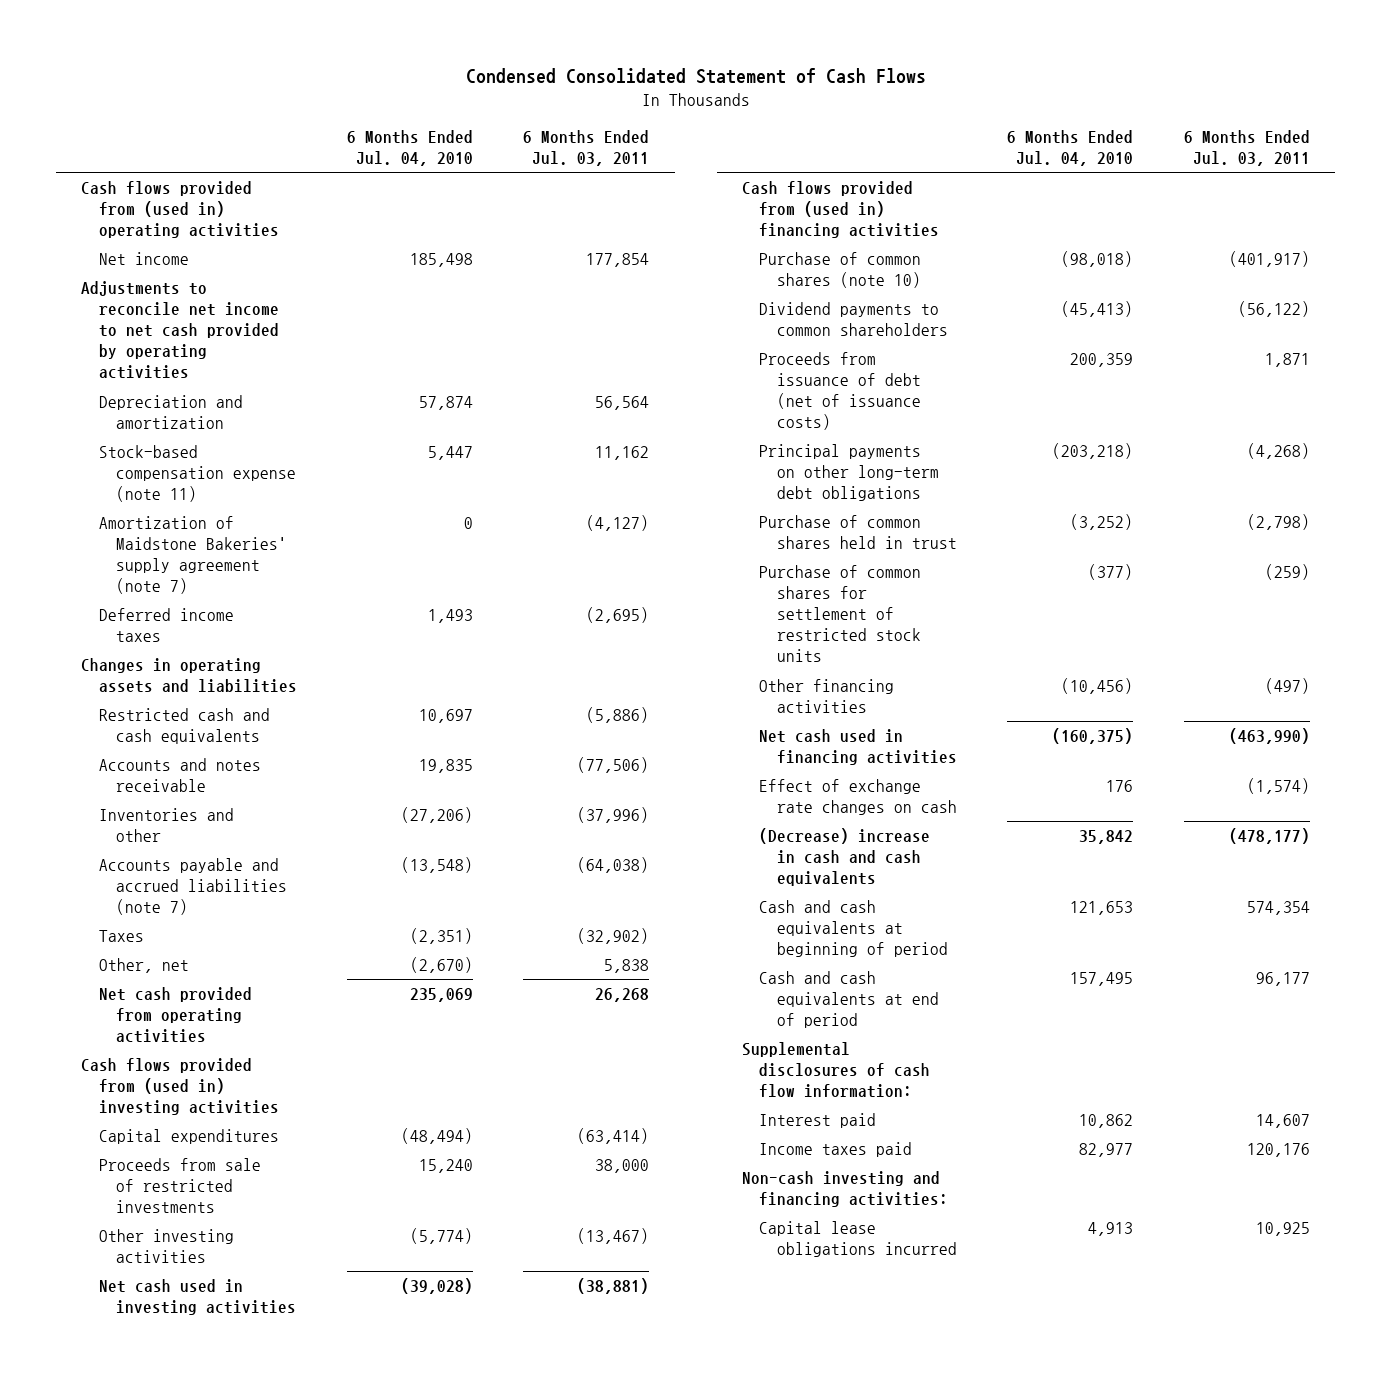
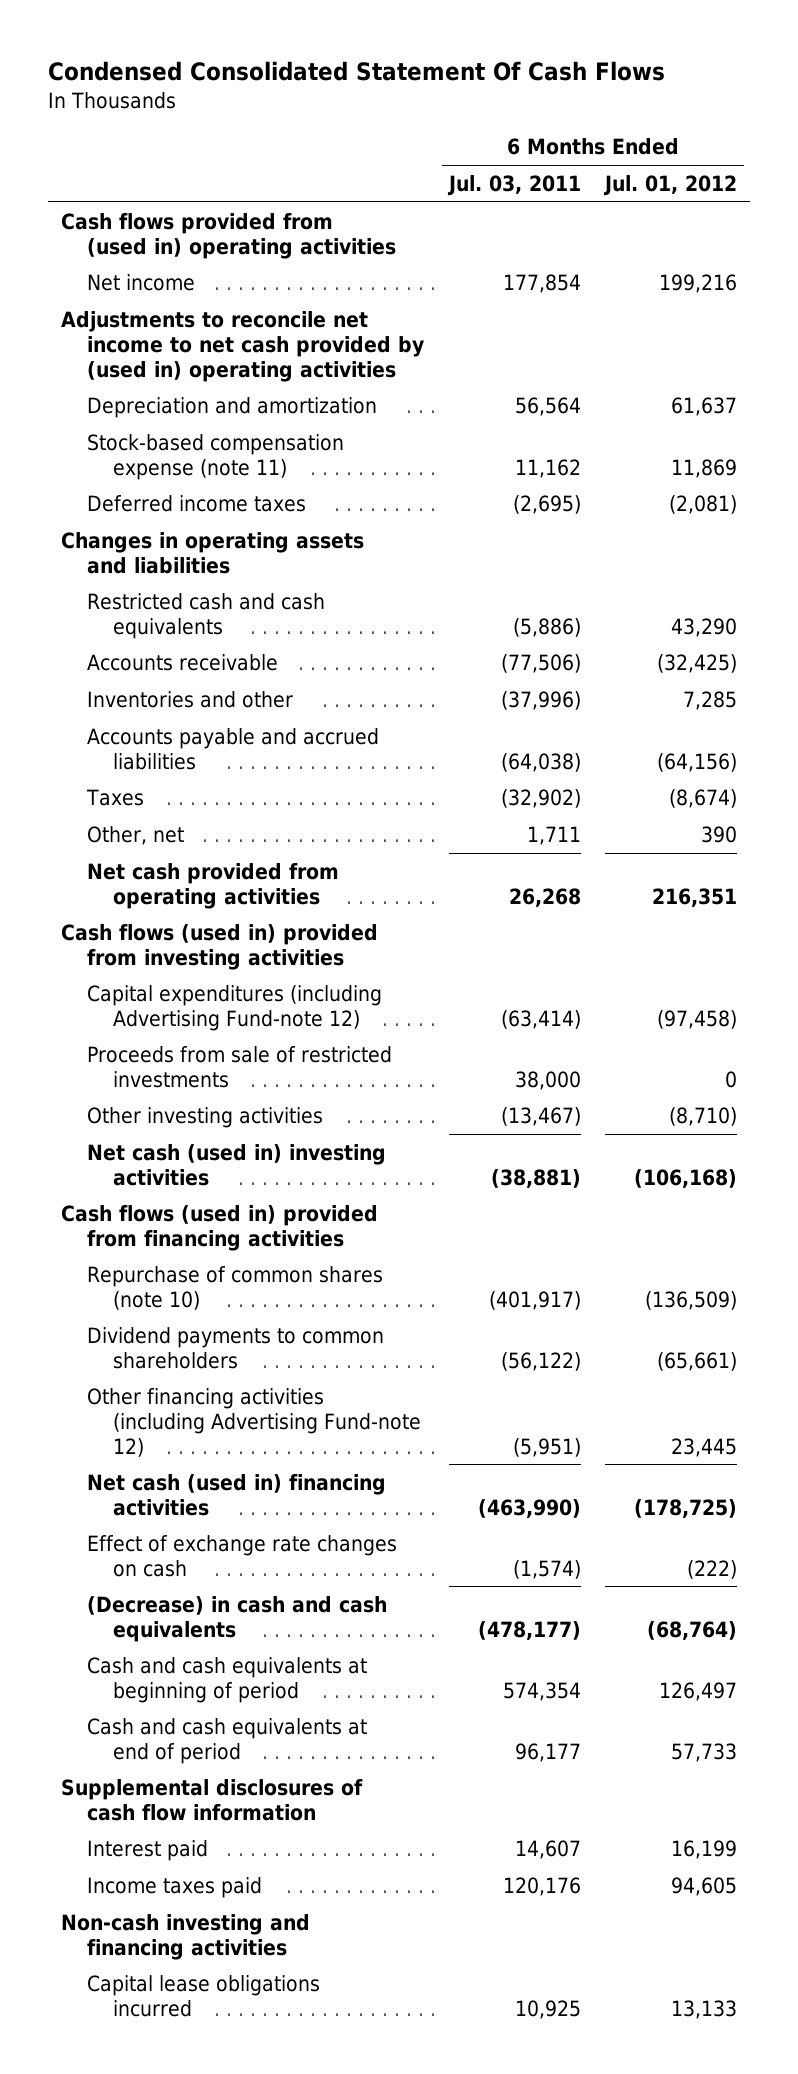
[465,68,926,85] Condensed Consolidated Statement of Cash Flows -> [48,61,666,82] Condensed Consolidated Statement Of Cash Flows
[347,129,474,166] 6 Months Ended Jul. 04, 2010 -> none
none -> [603,174,738,196] Jul. 01, 2012
[81,280,279,380] Adjustments to reconcile net income to net cash provided by operating activities -> [60,310,424,382] Adjustments to reconcile net income to net cash provided by (used in) operating activities
[98,515,288,595] Amortization of Maidstone Bakeries' supply agreement (note 7) -> none
[98,757,261,793] Accounts and notes receivable -> [86,653,278,671] Accounts receivable
[98,857,288,916] Accounts payable and accrued liabilities (note 7) -> [86,727,379,770] Accounts payable and accrued liabilities
[604,958,650,973] 5,838 -> [526,825,581,845] 1,711
[81,1057,279,1116] Cash flows provided from (used in) investing activities -> [60,923,378,970] Cash flows (used in) provided from investing activities
[98,1128,279,1144] Capital expenditures -> [86,984,382,1031] Capital expenditures (including Advertising Fund-note 12)
[98,1278,297,1316] Net cash used in investing activities -> [86,1143,386,1186] Net cash (used in) investing activities
[741,180,940,239] Cash flows provided from (used in) financing activities -> [60,1204,378,1251] Cash flows (used in) provided from financing activities
[759,251,922,289] Purchase of common shares (note 10) -> [86,1265,383,1310] Repurchase of common shares (note 10)
[759,351,921,431] Proceeds from issuance of debt (net of issuance costs) -> none
[759,443,939,502] Principal payments on other long-term debt obligations -> none
[759,514,957,550] Purchase of common shares held in trust -> none
[759,564,922,663] Purchase of common shares for settlement of restricted stock units -> none
[759,678,895,714] Other financing activities -> [86,1387,422,1457] Other financing activities (including Advertising Fund-note 12)
[1264,677,1310,694] (497) -> [512,1437,581,1457] (5,951)
[759,728,957,766] Net cash used in financing activities -> [86,1473,386,1516] Net cash (used in) financing activities
[759,827,931,887] (Decrease) increase in cash and cash equivalents -> [86,1595,387,1642] (Decrease) in cash and cash equivalents
[741,1041,931,1099] Supplemental disclosures of cash flow information: -> [60,1778,363,1821] Supplemental disclosures of cash flow information
[741,1170,949,1208] Non-cash investing and financing activities: -> [60,1913,310,1960] Non-cash investing and financing activities

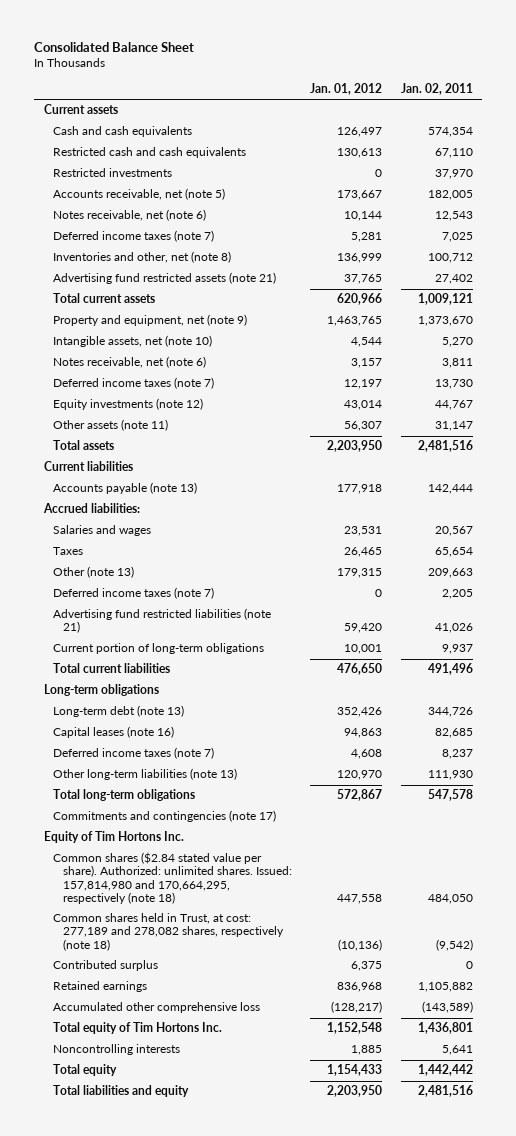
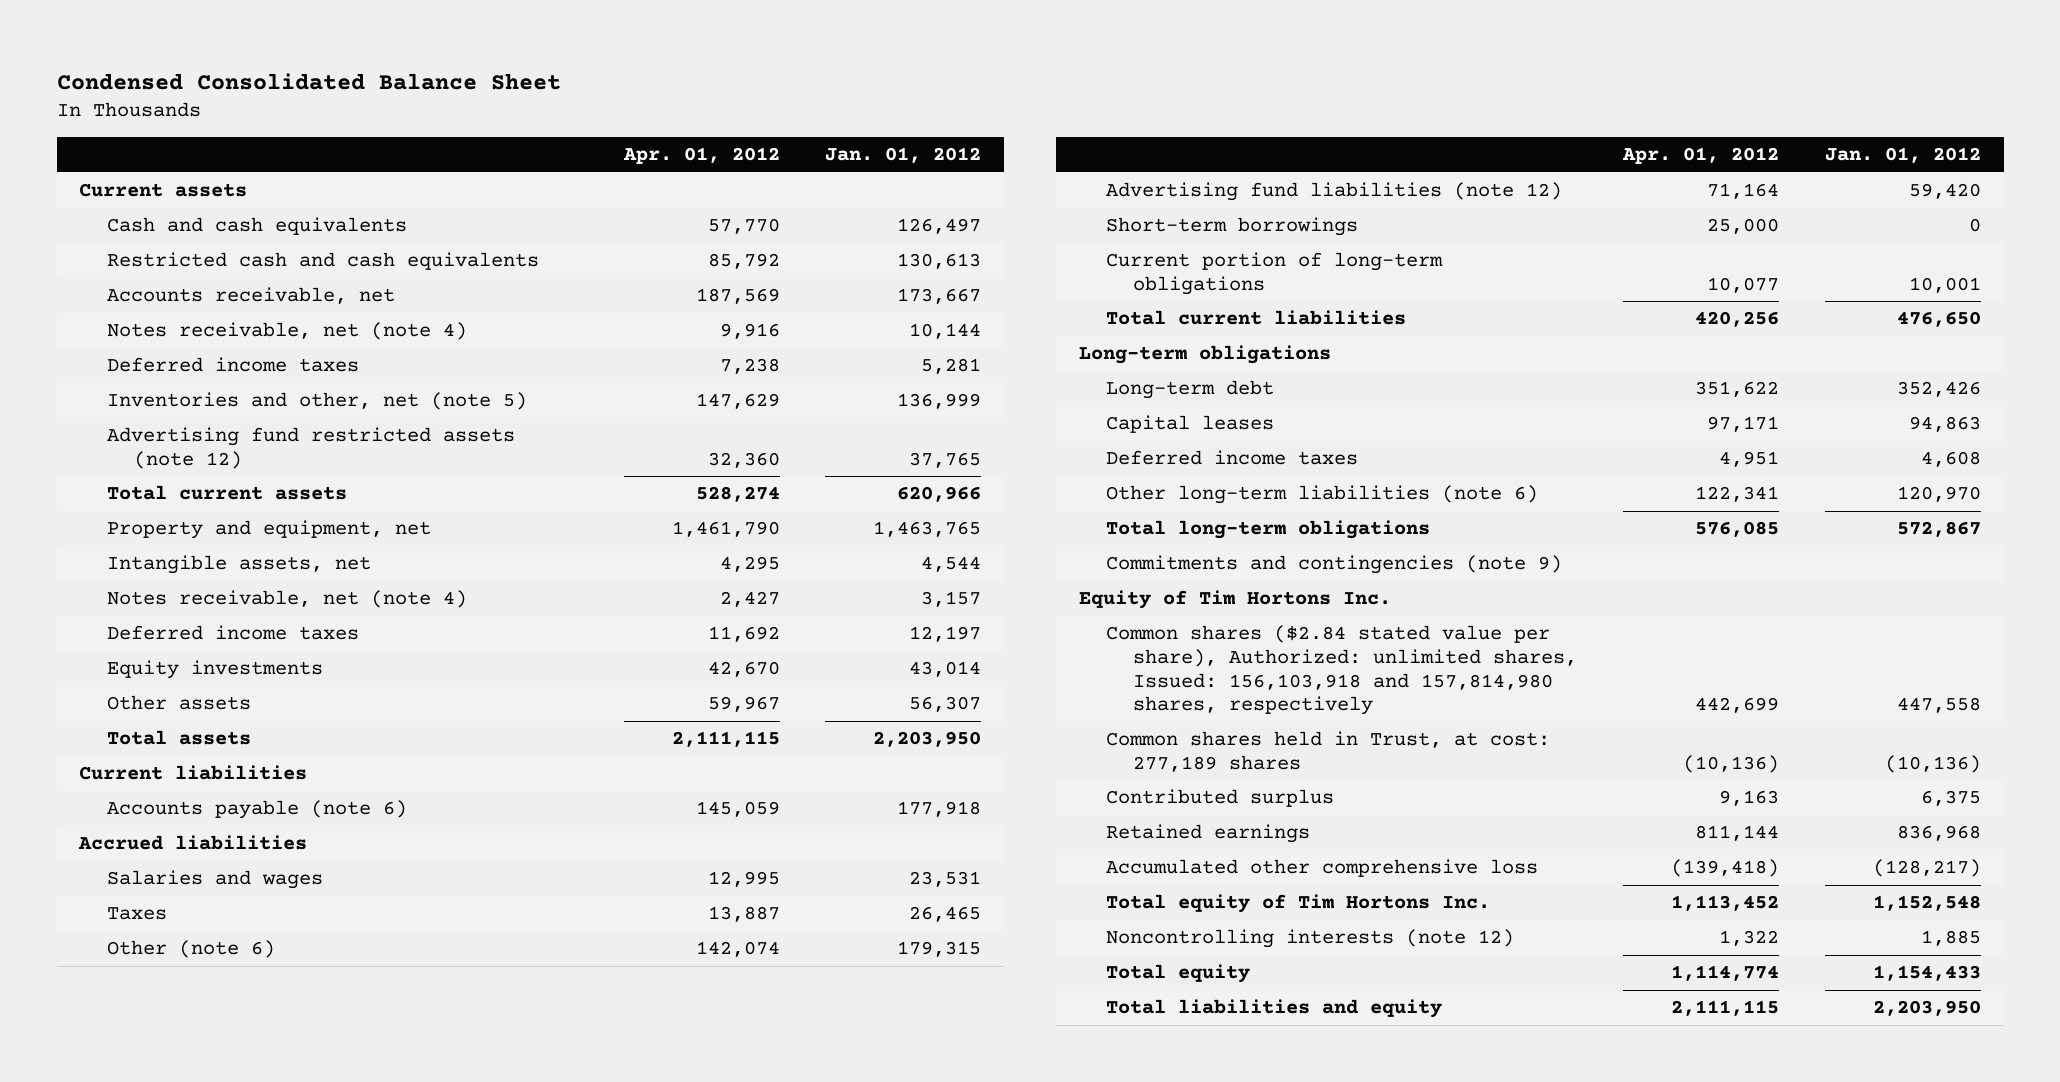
[34,42,195,53] Consolidated Balance Sheet -> [56,72,561,90] Condensed Consolidated Balance Sheet
[400,83,473,96] Jan. 02, 2011 -> none
none -> [622,147,780,165] Apr. 01, 2012
[53,168,173,178] Restricted investments -> none
[53,188,226,201] Accounts receivable, net (note 5) -> [106,287,395,305] Accounts receivable, net
[53,209,207,222] Notes receivable, net (note 6) -> [106,322,467,341] Notes receivable, net (note 4)
[53,230,215,243] Deferred income taxes (note 7) -> [106,357,359,373] Deferred income taxes
[53,251,232,264] Inventories and other, net (note 8) -> [106,392,527,411] Inventories and other, net (note 5)
[53,272,277,285] Advertising fund restricted assets (note 21) -> [106,427,515,470] Advertising fund restricted assets (note 12)
[53,314,248,327] Property and equipment, net (note 9) -> [106,520,431,540] Property and equipment, net
[53,335,213,348] Intangible assets, net (note 10) -> [106,555,371,575] Intangible assets, net
[53,356,207,369] Notes receivable, net (note 6) -> [106,590,467,609] Notes receivable, net (note 4)
[53,377,215,390] Deferred income taxes (note 7) -> [106,625,359,641] Deferred income taxes
[53,398,204,411] Equity investments (note 12) -> [106,660,323,680] Equity investments
[53,419,169,432] Other assets (note 11) -> [106,695,251,711] Other assets
[53,482,198,495] Accounts payable (note 13) -> [106,800,407,820] Accounts payable (note 6)
[42,503,140,514] Accrued liabilities: -> [78,835,308,851] Accrued liabilities
[53,587,215,600] Deferred income taxes (note 7) -> none
[53,566,135,579] Other (note 13) -> [106,940,275,959] Other (note 6)
[53,608,272,634] Advertising fund restricted liabilities (note 21) -> [1105,182,1562,202] Advertising fund liabilities (note 12)
none -> [1105,217,1358,237] Short-term borrowings
[53,705,185,718] Long-term debt (note 13) -> [1105,380,1274,400] Long-term debt
[53,726,175,739] Capital leases (note 16) -> [1105,415,1274,434] Capital leases
[53,747,215,760] Deferred income taxes (note 7) -> [1105,450,1358,466] Deferred income taxes
[53,768,238,781] Other long-term liabilities (note 13) -> [1105,485,1538,505] Other long-term liabilities (note 6)
[53,810,277,823] Commitments and contingencies (note 17) -> [1105,555,1562,575] Commitments and contingencies (note 9)
[53,852,292,904] Common shares ($2.84 stated value per share). Authorized: unlimited shares. Issued: 157,814,980 and 170,664,295, respectively (note 18) -> [1105,625,1578,716] Common shares ($2.84 stated value per share), Authorized: unlimited shares, Issued: 156,103,918 and 157,814,980 shares, respectively
[53,913,284,951] Common shares held in Trust, at cost: 277,189 and 278,082 shares, respectively (note 18) -> [1105,731,1550,773] Common shares held in Trust, at cost: 277,189 shares
[53,1044,181,1056] Noncontrolling interests -> [1105,929,1514,949] Noncontrolling interests (note 12)

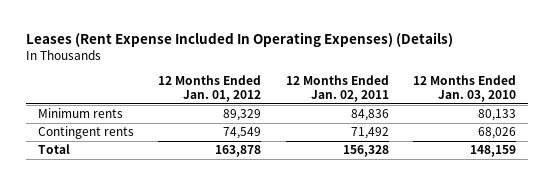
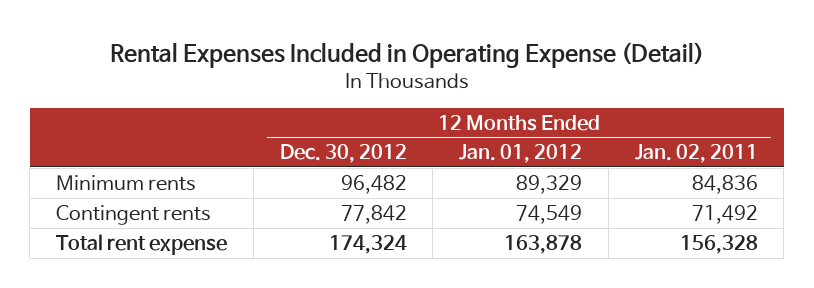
[25,32,453,48] Leases (Rent Expense Included In Operating Expenses) (Details) -> [109,41,704,68] Rental Expenses Included in Operating Expense (Detail)
[413,75,517,103] 12 Months Ended Jan. 03, 2010 -> none
none -> [279,144,407,164] Dec. 30, 2012
[38,144,71,155] Total -> [56,233,228,255] Total rent expense

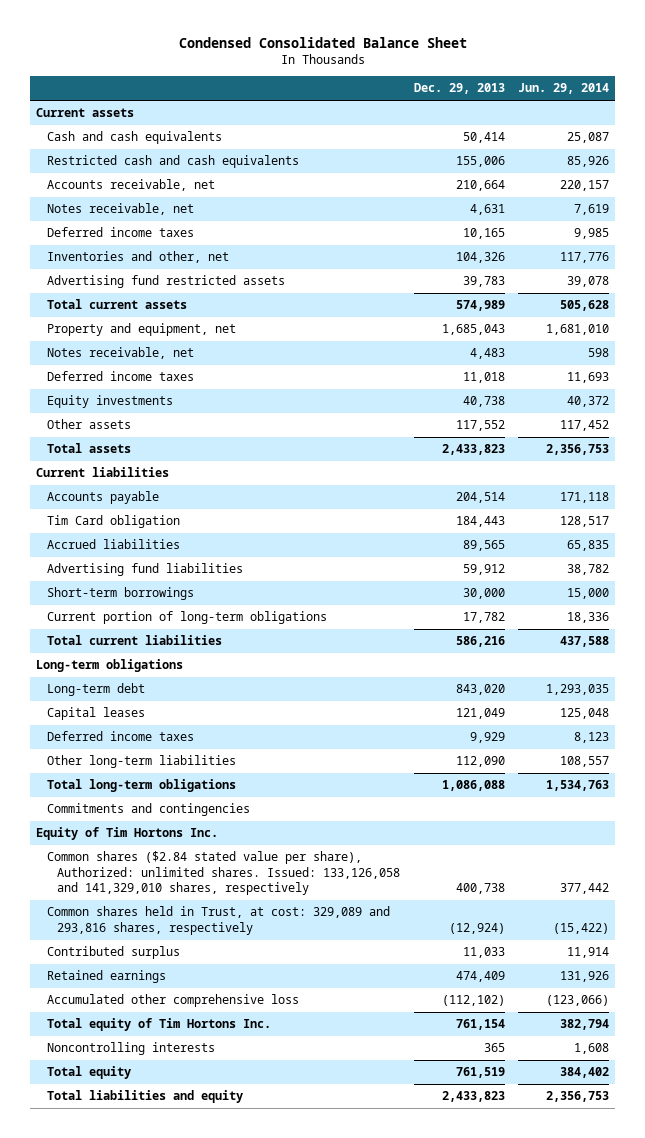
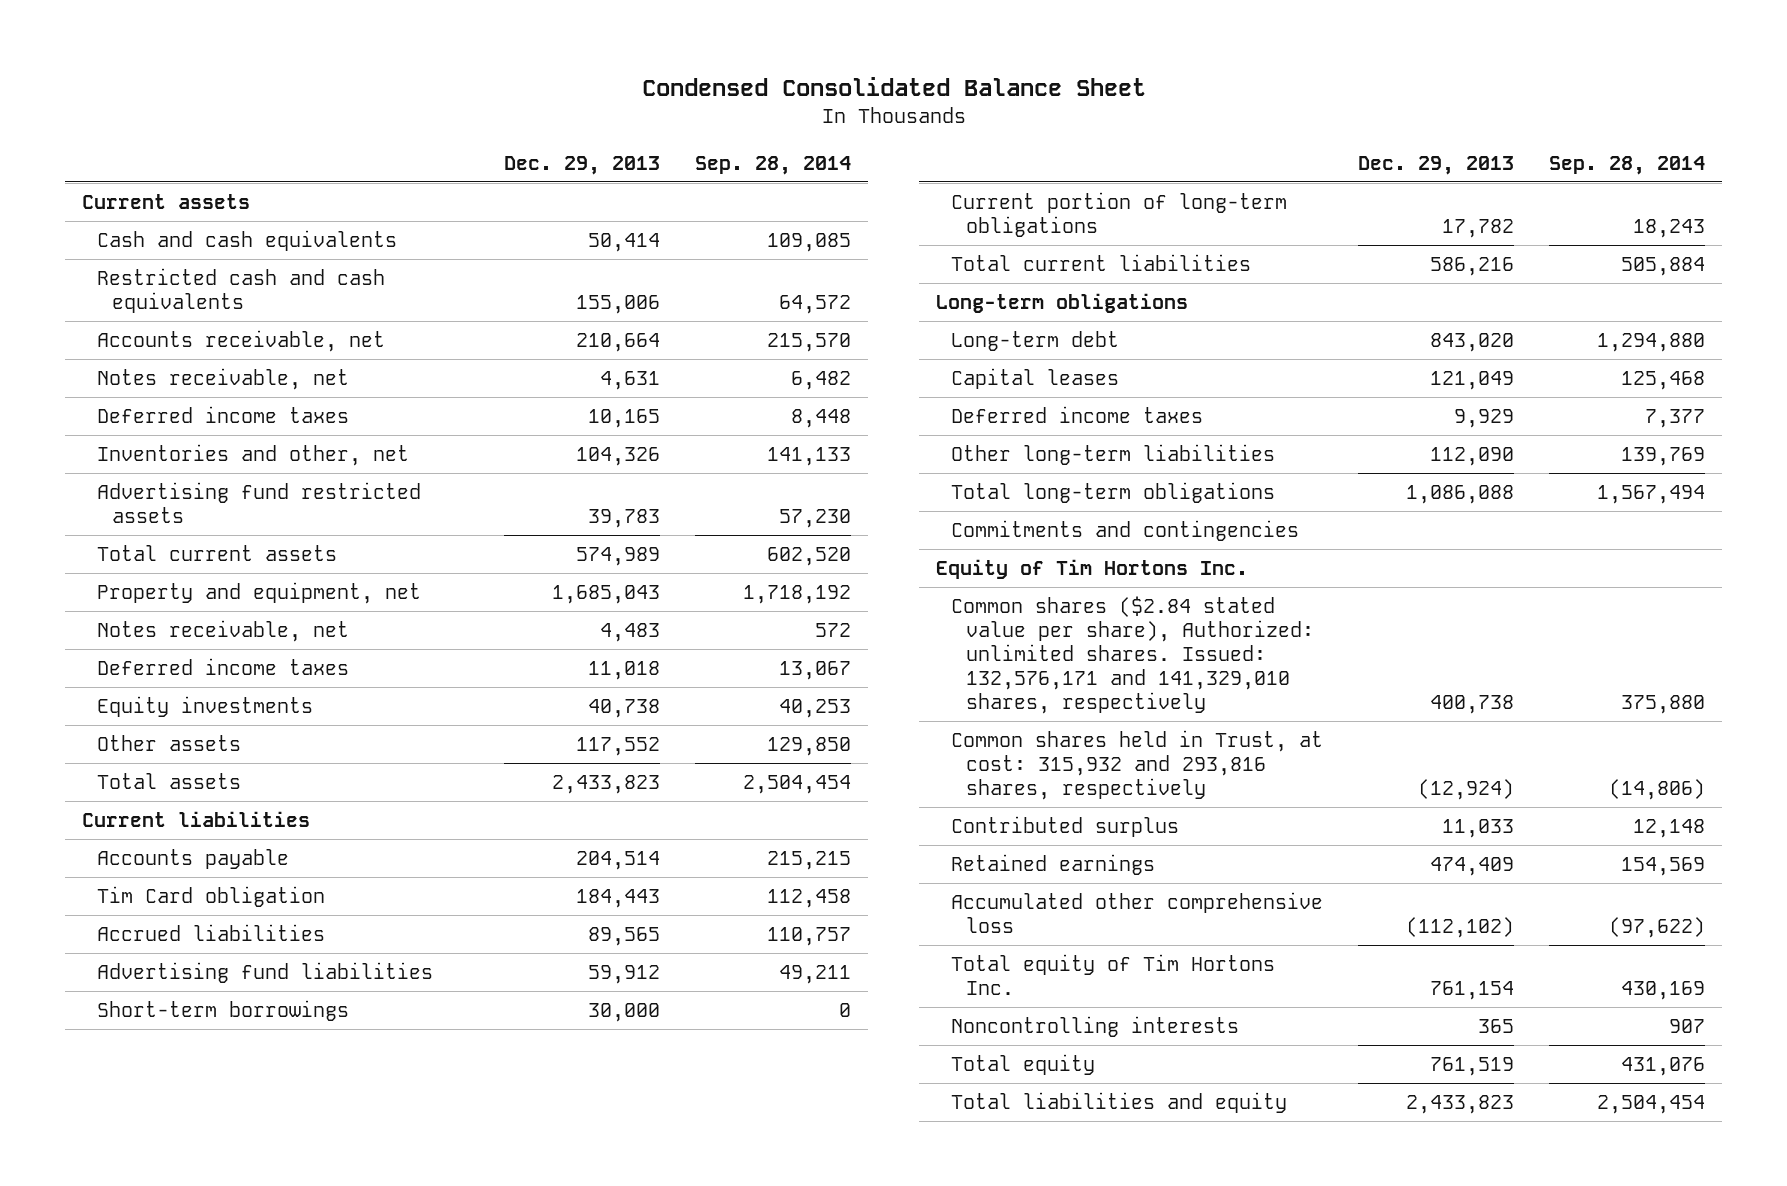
[517,83,609,95] Jun. 29, 2014 -> none
none -> [694,155,851,175] Sep. 28, 2014
[46,851,401,895] Common shares ($2.84 stated value per share), Authorized: unlimited shares. Issued: 133,126,058 and 141,329,010 shares, respectively -> [951,596,1315,715] Common shares ($2.84 stated value per share), Authorized: unlimited shares. Issued: 132,576,171 and 141,329,010 shares, respectively
[46,906,390,935] Common shares held in Trust, at cost: 329,089 and 293,816 shares, respectively -> [951,730,1324,801] Common shares held in Trust, at cost: 315,932 and 293,816 shares, respectively

